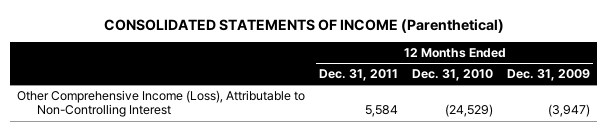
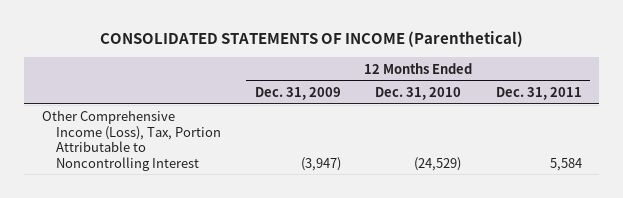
[17,89,306,118] Other Comprehensive Income (Loss), Attributable to Non-Controlling Interest -> [41,110,221,171] Other Comprehensive Income (Loss), Tax, Portion Attributable to Noncontrolling Interest

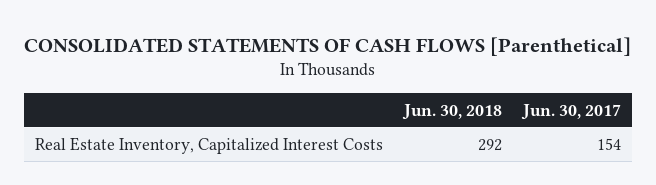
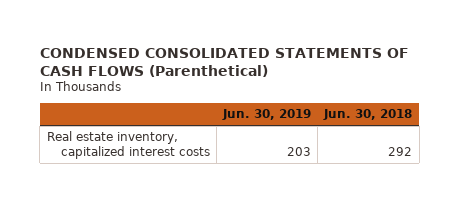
[24,36,632,56] CONSOLIDATED STATEMENTS OF CASH FLOWS [Parenthetical] -> [39,47,409,77] CONDENSED CONSOLIDATED STATEMENTS OF CASH FLOWS (Parenthetical)
[521,103,622,120] Jun. 30, 2017 -> none
none -> [222,109,312,121] Jun. 30, 2019
[34,137,383,155] Real Estate Inventory, Capitalized Interest Costs -> [46,131,210,159] Real estate inventory, capitalized interest costs

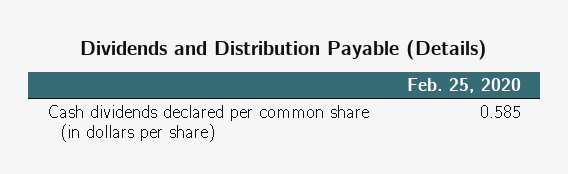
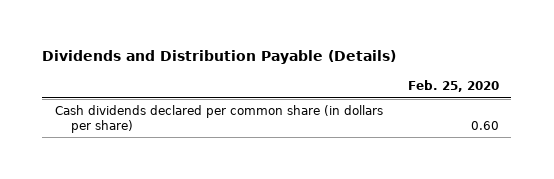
[480,105,522,119] 0.585 -> [470,120,499,130] 0.60

